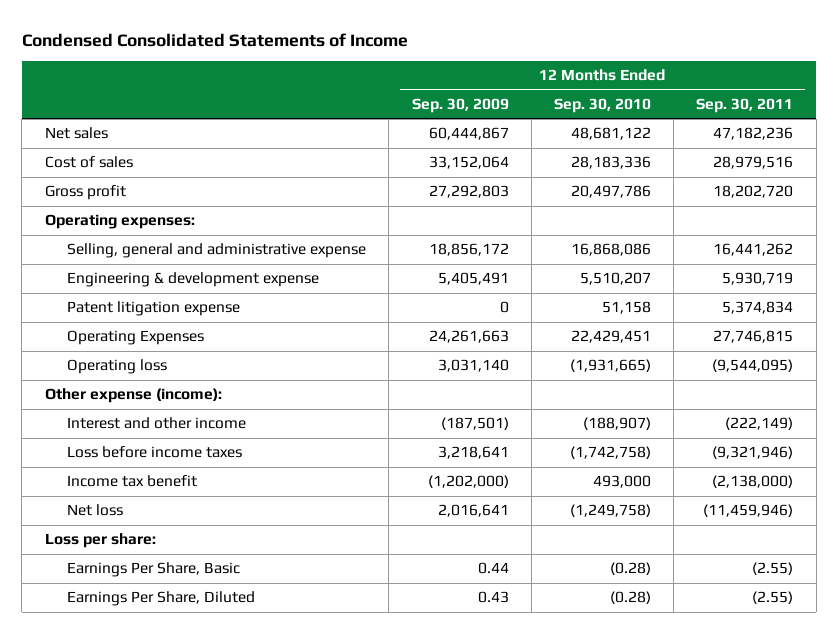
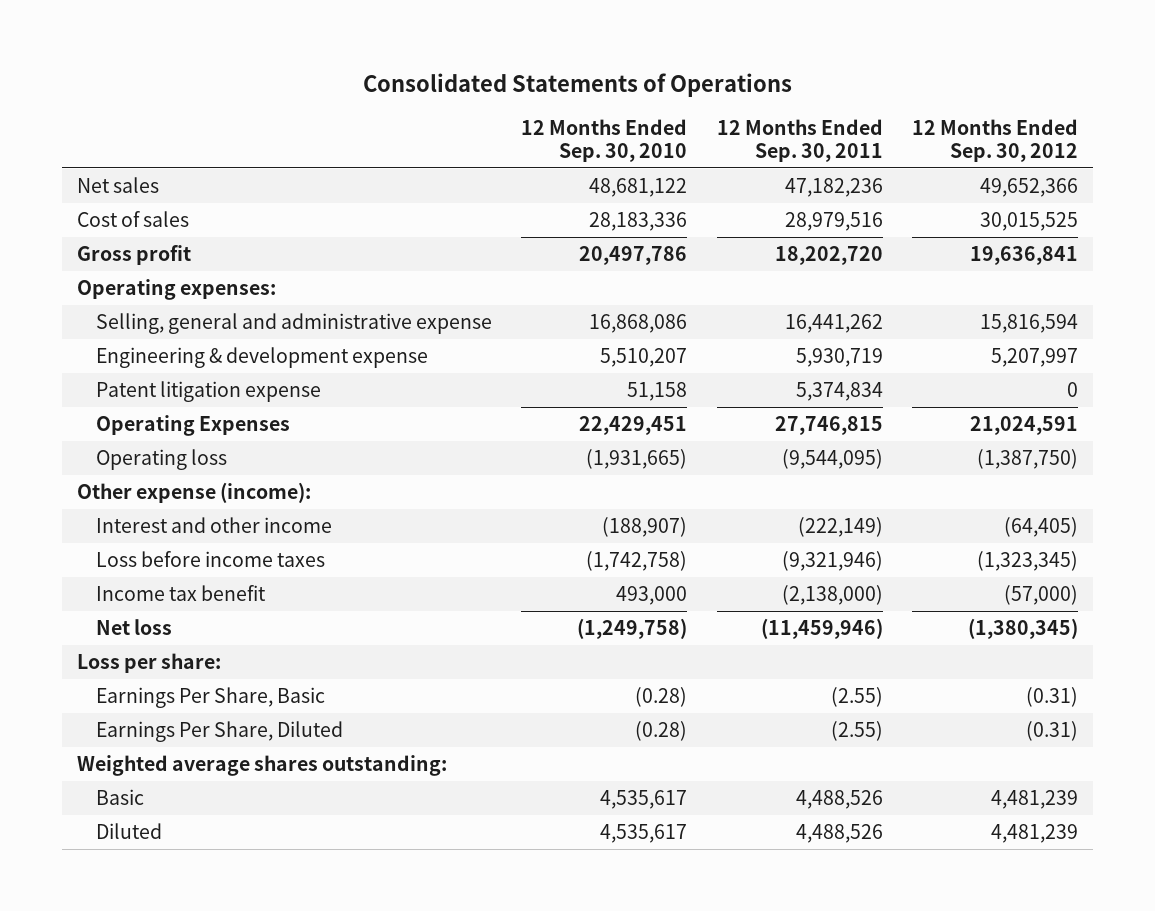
[21,32,408,47] Condensed Consolidated Statements of Income -> [362,72,792,97] Consolidated Statements of Operations
[411,97,509,113] Sep. 30, 2009 -> none
none -> [912,119,1079,162] 12 Months Ended Sep. 30, 2012
none -> [76,754,447,776] Weighted average shares outstanding:
none -> [95,788,144,805] Basic
none -> [95,822,162,839] Diluted

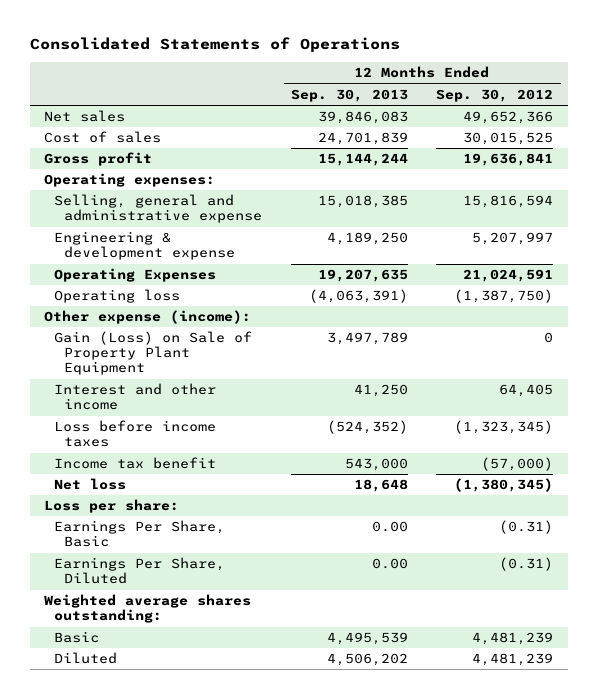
[521,119,688,162] 12 Months Ended Sep. 30, 2010 -> none
[716,119,883,162] 12 Months Ended Sep. 30, 2011 -> none
none -> [290,88,408,102] Sep. 30, 2013
[95,380,321,402] Patent litigation expense -> none
none -> [54,331,253,376] Gain (Loss) on Sale of Property Plant Equipment
[1004,516,1079,537] (64,405) -> [499,384,554,398] 64,405

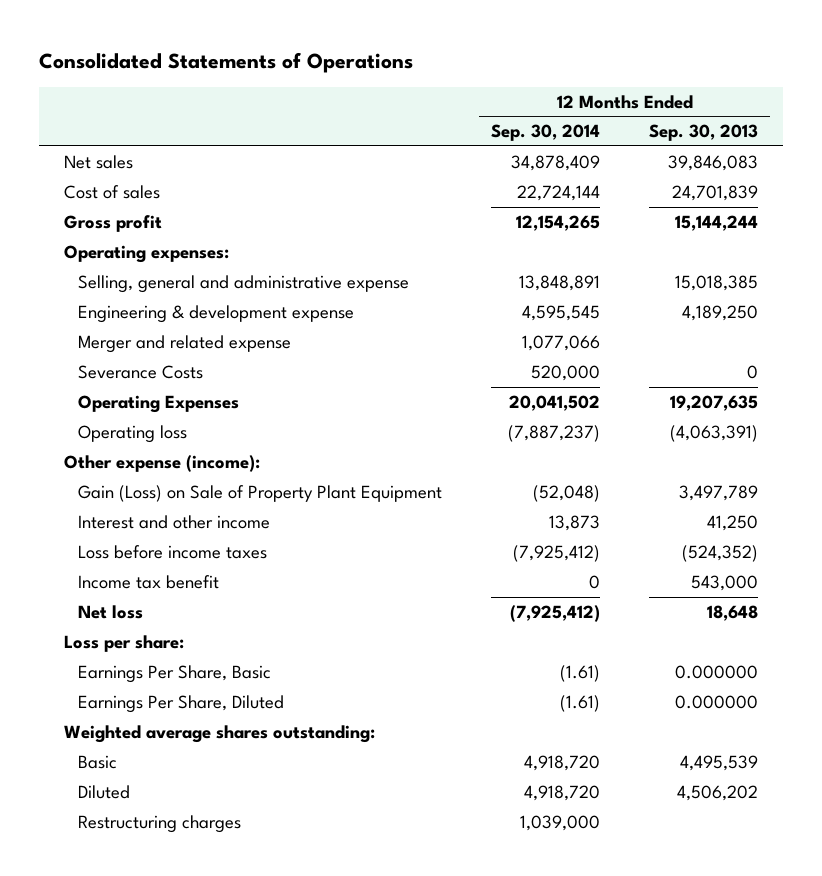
[436,88,554,102] Sep. 30, 2012 -> none
none -> [491,124,601,142] Sep. 30, 2014
none -> [77,334,291,353] Merger and related expense
none -> [77,364,203,379] Severance Costs
[371,521,408,533] 0.00 -> [675,664,759,679] 0.000000
[371,558,408,570] 0.00 -> [675,694,759,709] 0.000000
none -> [77,814,241,833] Restructuring charges

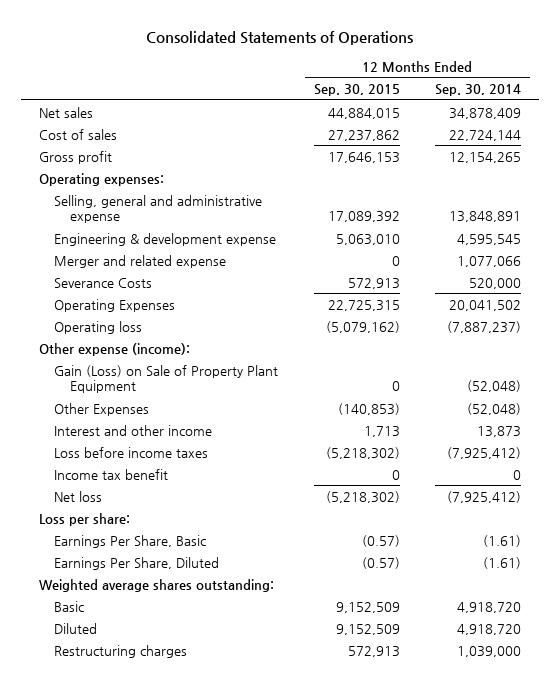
[649,124,759,142] Sep. 30, 2013 -> none
none -> [313,84,400,97] Sep. 30, 2015
none -> [54,402,150,416] Other Expenses

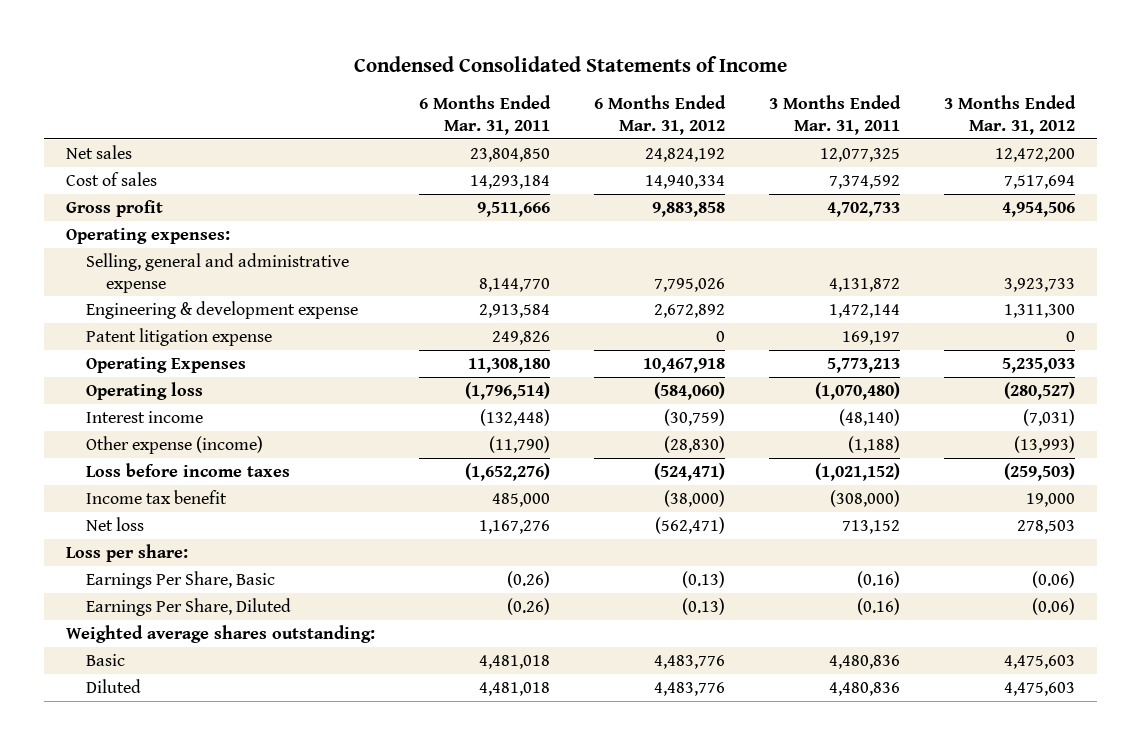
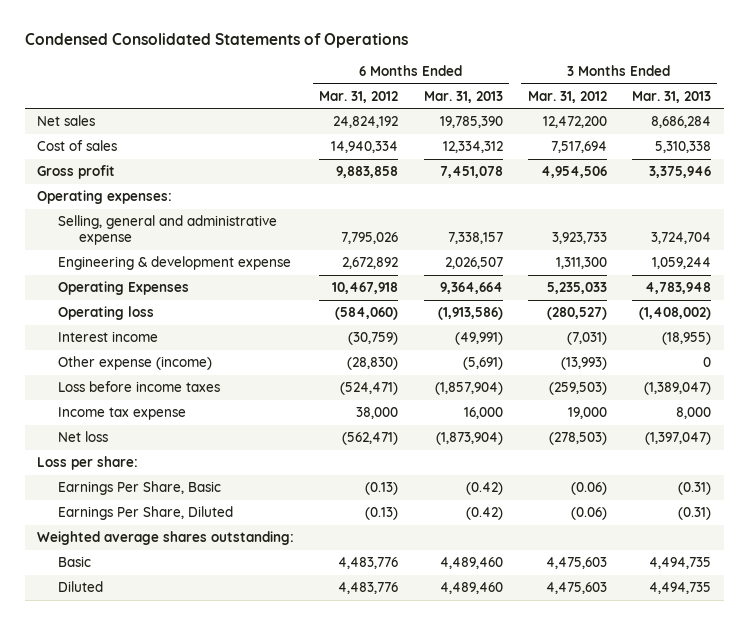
[353,56,787,73] Condensed Consolidated Statements of Income -> [24,33,408,49] Condensed Consolidated Statements of Operations
[419,95,552,135] 6 Months Ended Mar. 31, 2011 -> none
[768,95,901,135] 3 Months Ended Mar. 31, 2011 -> none
none -> [423,90,503,103] Mar. 31, 2013
none -> [631,90,711,103] Mar. 31, 2013
[86,327,273,346] Patent litigation expense -> none
[86,489,228,504] Income tax benefit -> [58,407,187,421] Income tax expense
[664,489,726,507] (38,000) -> [356,407,399,420] 38,000
[1016,519,1075,534] 278,503 -> [548,432,607,446] (278,503)

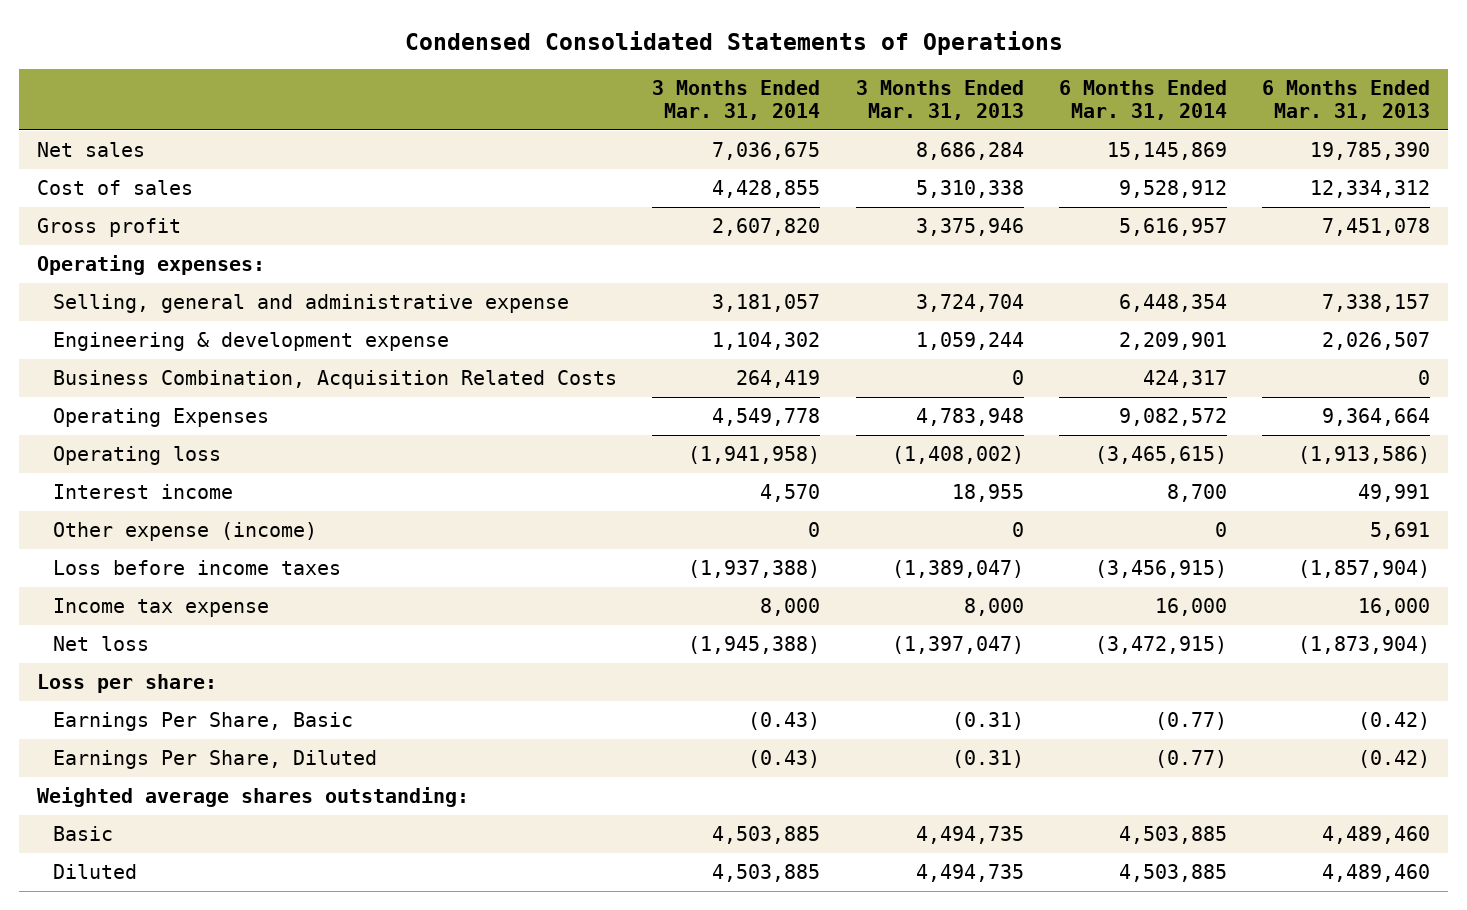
[319,90,399,103] Mar. 31, 2012 -> none
[527,90,607,103] Mar. 31, 2012 -> none
none -> [652,80,821,120] 3 Months Ended Mar. 31, 2014
none -> [1058,80,1227,120] 6 Months Ended Mar. 31, 2014
none -> [53,369,618,389] Business Combination, Acquisition Related Costs
[454,332,503,346] (49,991) -> [1357,483,1430,502] 49,991
[661,332,711,346] (18,955) -> [951,483,1024,502] 18,955
[462,357,503,371] (5,691) -> [1369,521,1430,540] 5,691

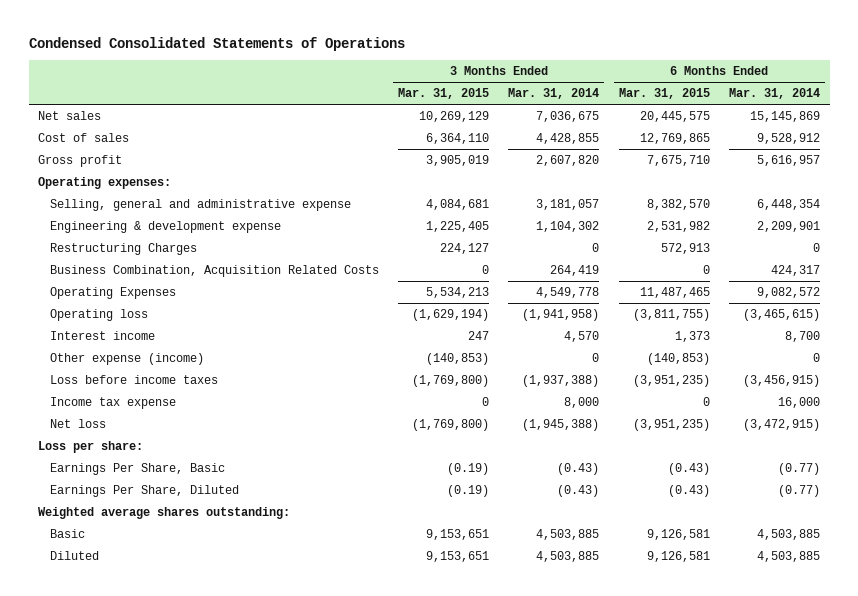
[855,80,1024,120] 3 Months Ended Mar. 31, 2013 -> none
[1261,80,1430,120] 6 Months Ended Mar. 31, 2013 -> none
none -> [398,88,490,100] Mar. 31, 2015
none -> [618,88,710,100] Mar. 31, 2015
none -> [49,243,197,256] Restructuring Charges

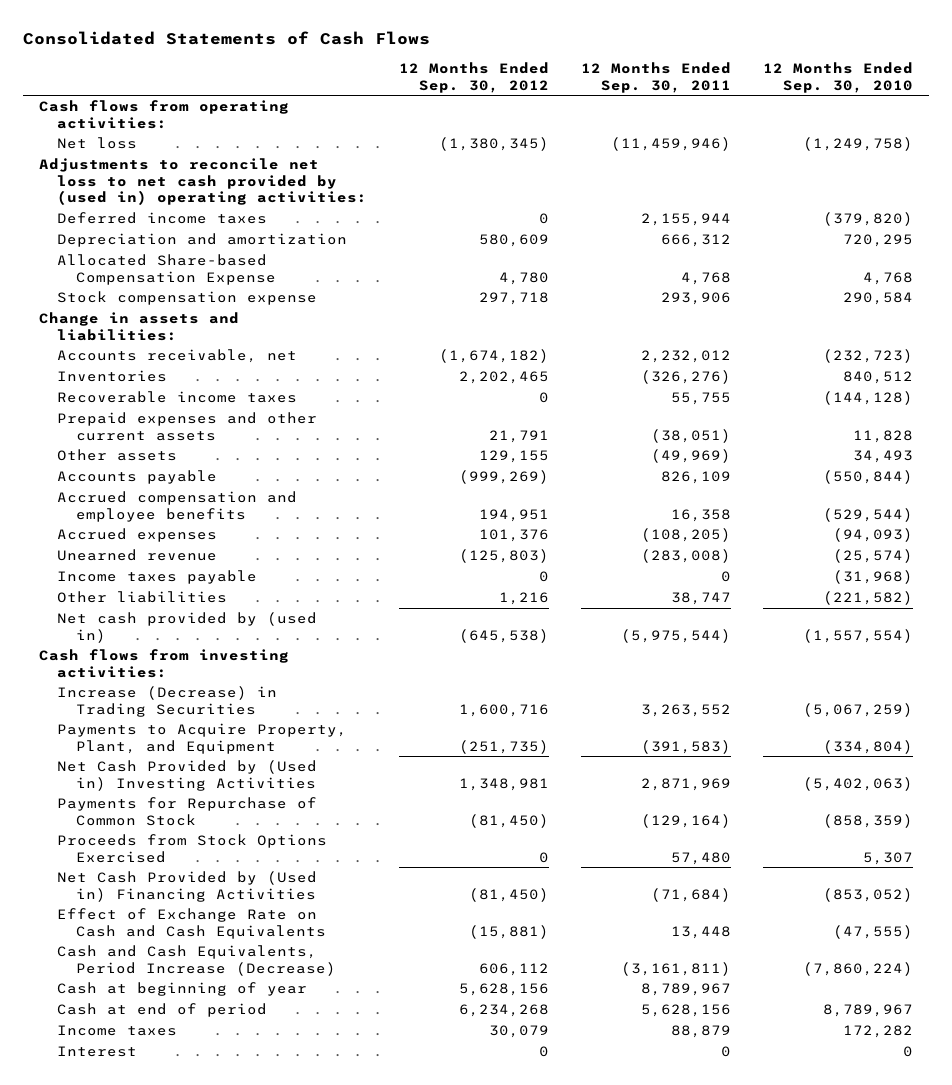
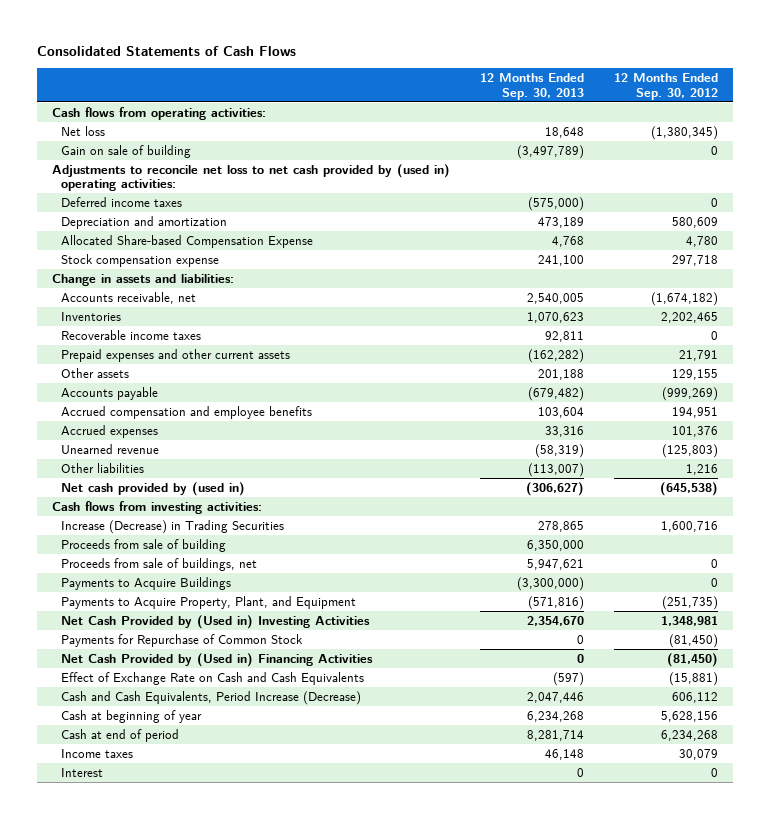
[581,62,732,93] 12 Months Ended Sep. 30, 2011 -> none
[763,62,914,93] 12 Months Ended Sep. 30, 2010 -> none
none -> [480,73,585,100] 12 Months Ended Sep. 30, 2013
none -> [61,144,192,158] Gain on sale of building
[57,570,258,585] Income taxes payable -> none
none -> [61,538,227,552] Proceeds from sale of building
none -> [61,557,258,571] Proceeds from sale of buildings, net
none -> [61,576,232,590] Payments to Acquire Buildings
[57,834,328,863] Proceeds from Stock Options Exercised -> none

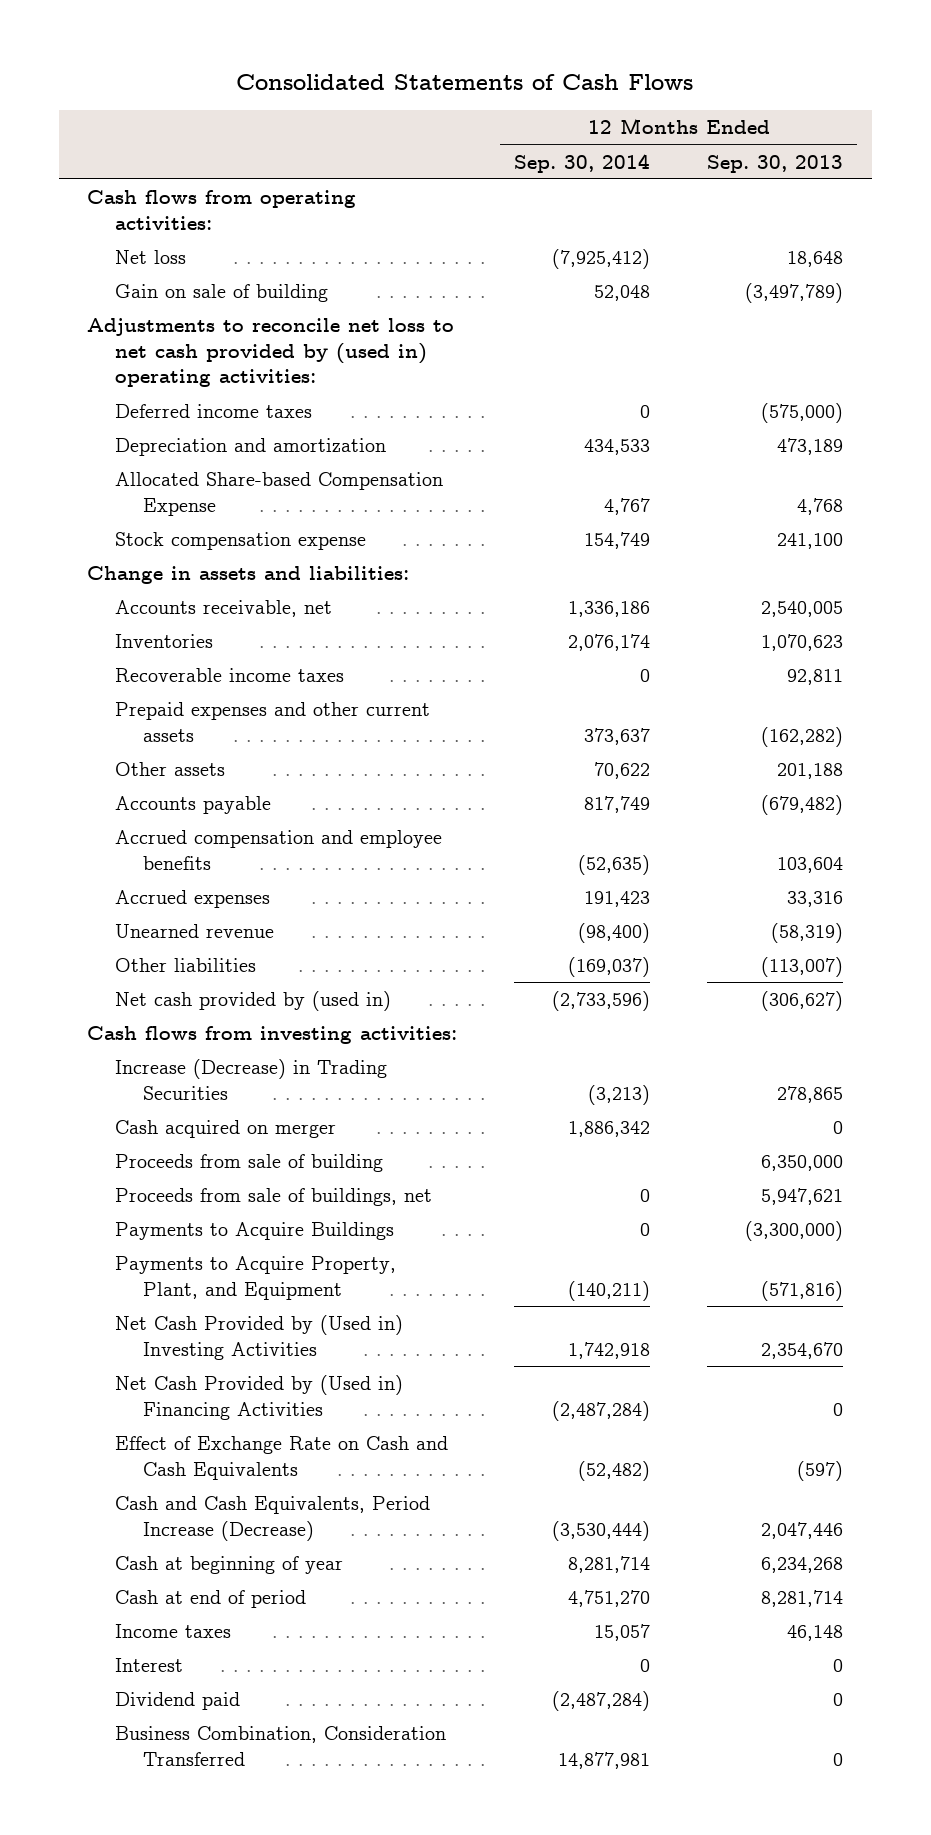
[614,73,719,100] 12 Months Ended Sep. 30, 2012 -> none
none -> [514,153,651,173] Sep. 30, 2014
none -> [115,1120,337,1139] Cash acquired on merger
[61,633,304,647] Payments for Repurchase of Common Stock -> none
none -> [115,1692,241,1711] Dividend paid
none -> [115,1726,447,1766] Business Combination, Consideration Transferred

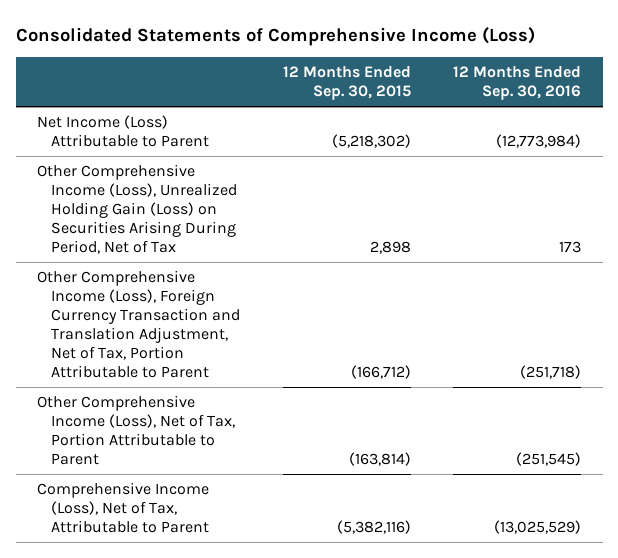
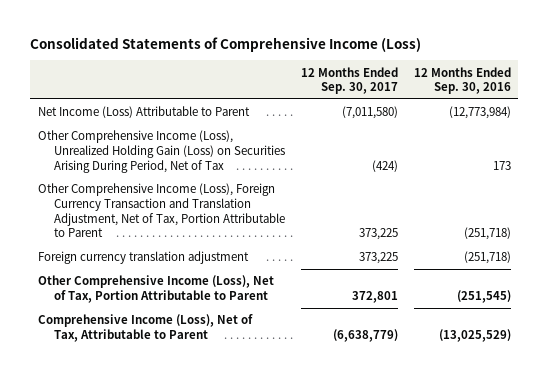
[282,66,411,101] 12 Months Ended Sep. 30, 2015 -> none
none -> [300,66,398,95] 12 Months Ended Sep. 30, 2017
none -> [38,251,250,265] Foreign currency translation adjustment

